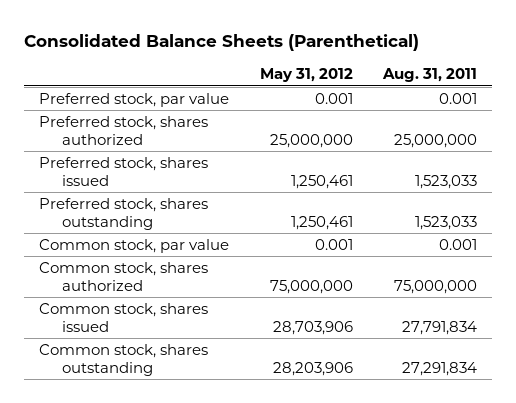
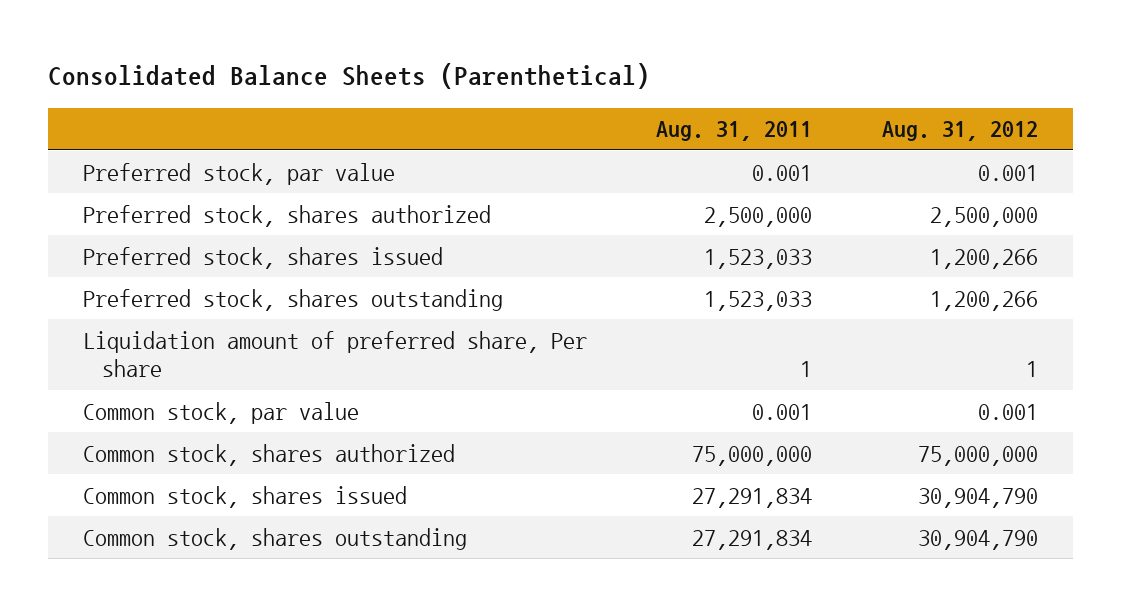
[259,68,353,83] May 31, 2012 -> none
none -> [881,121,1038,142] Aug. 31, 2012
[393,134,477,149] 25,000,000 -> [704,206,813,227] 2,500,000
none -> [82,330,587,378] Liquidation amount of preferred share, Per share
[401,321,477,336] 27,791,834 -> [692,487,813,508] 27,291,834

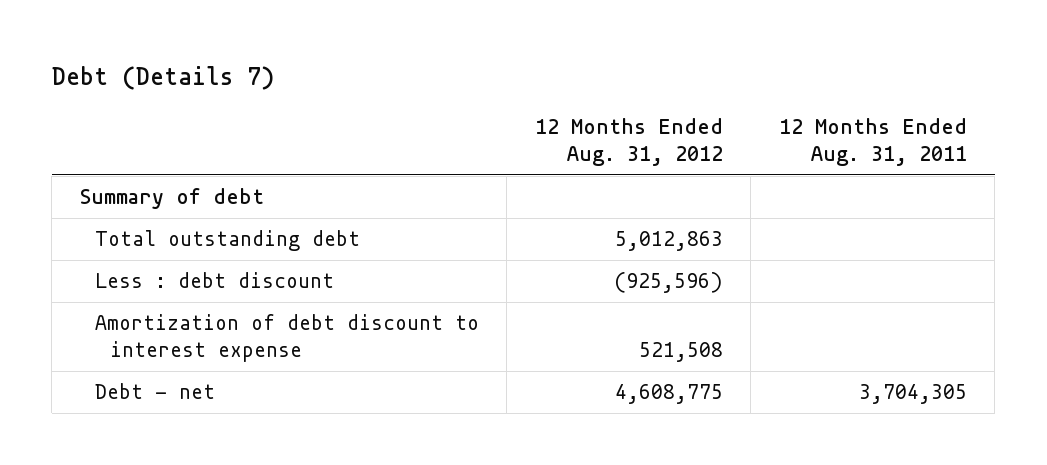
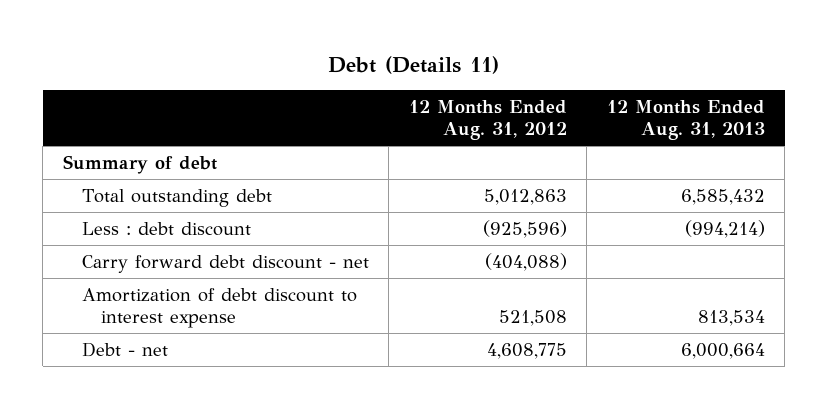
[51,65,274,90] Debt (Details 7) -> [327,55,499,74] Debt (Details 11)
[778,118,967,167] 12 Months Ended Aug. 31, 2011 -> none
none -> [606,100,765,141] 12 Months Ended Aug. 31, 2013
none -> [81,255,369,274] Carry forward debt discount - net

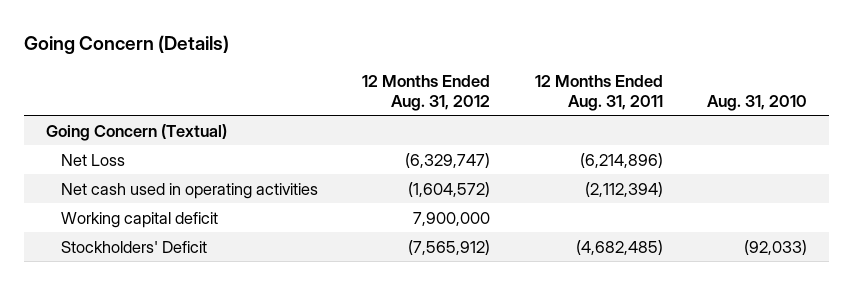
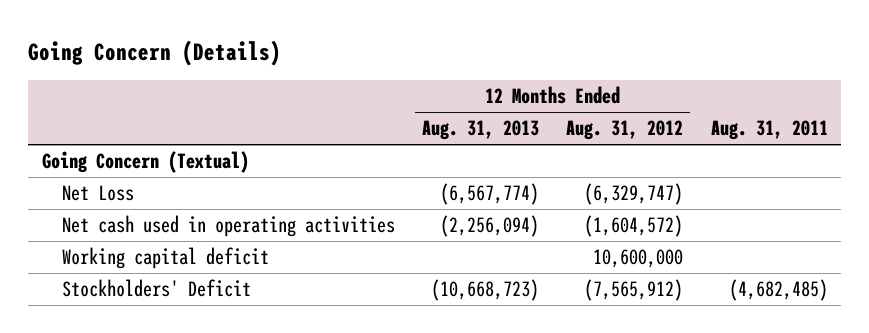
[534,74,663,111] 12 Months Ended Aug. 31, 2011 -> none
[707,94,808,111] Aug. 31, 2010 -> none
none -> [421,120,539,141] Aug. 31, 2013
none -> [710,120,828,141] Aug. 31, 2011
[413,211,491,226] 7,900,000 -> [593,249,684,269] 10,600,000

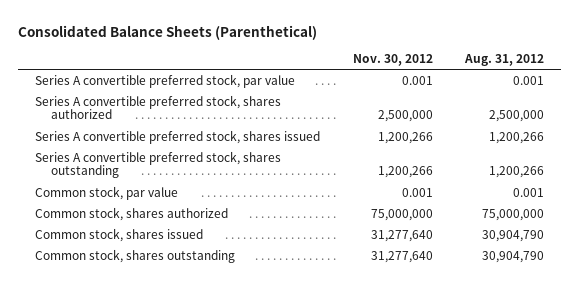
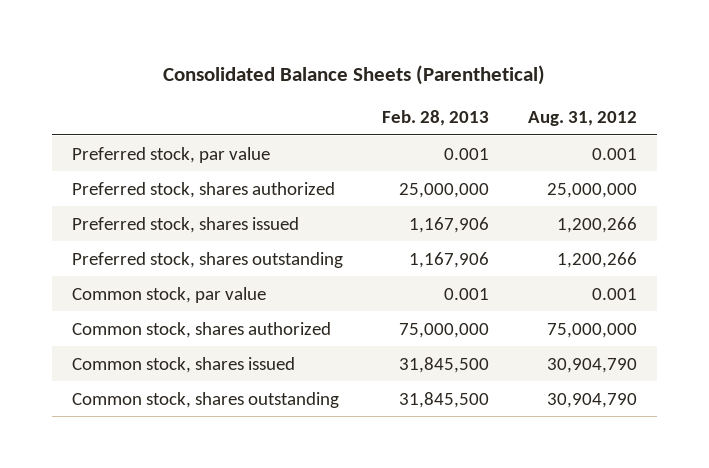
[352,54,433,67] Nov. 30, 2012 -> none
none -> [381,109,489,126] Feb. 28, 2013
[34,73,295,88] Series A convertible preferred stock, par value -> [71,146,270,163] Preferred stock, par value
[34,94,281,120] Series A convertible preferred stock, shares authorized -> [71,181,335,198] Preferred stock, shares authorized
[489,110,545,123] 2,500,000 -> [547,182,638,198] 25,000,000
[34,129,320,144] Series A convertible preferred stock, shares issued -> [71,216,299,233] Preferred stock, shares issued
[34,150,281,179] Series A convertible preferred stock, shares outstanding -> [71,251,343,268] Preferred stock, shares outstanding

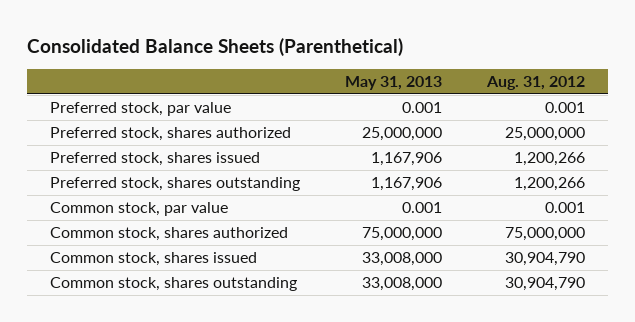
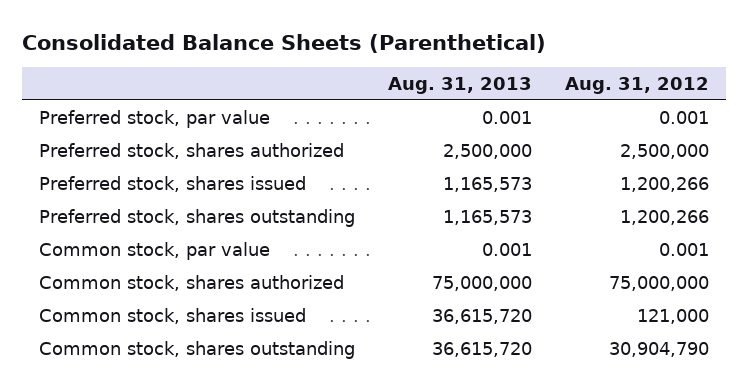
[345,76,443,91] May 31, 2013 -> none
none -> [388,77,533,95] Aug. 31, 2013
[505,127,586,142] 25,000,000 -> [620,143,710,159] 2,500,000
[505,252,586,267] 30,904,790 -> [637,308,710,324] 121,000

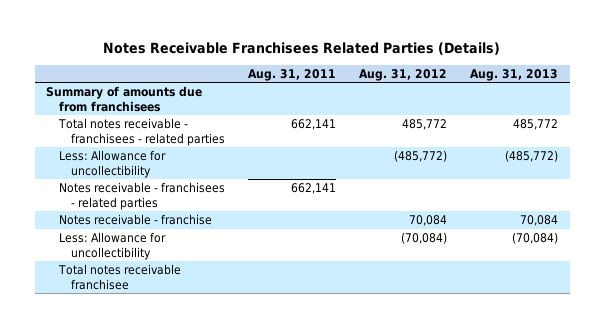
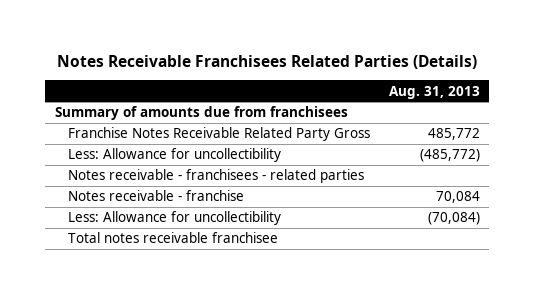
[248,68,337,81] Aug. 31, 2011 -> none
[359,68,448,81] Aug. 31, 2012 -> none
[57,118,225,146] Total notes receivable - franchisees - related parties -> [67,127,370,142] Franchise Notes Receivable Related Party Gross

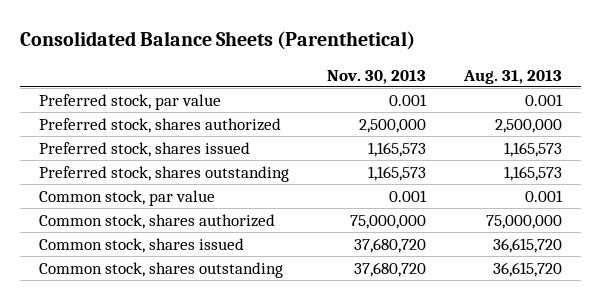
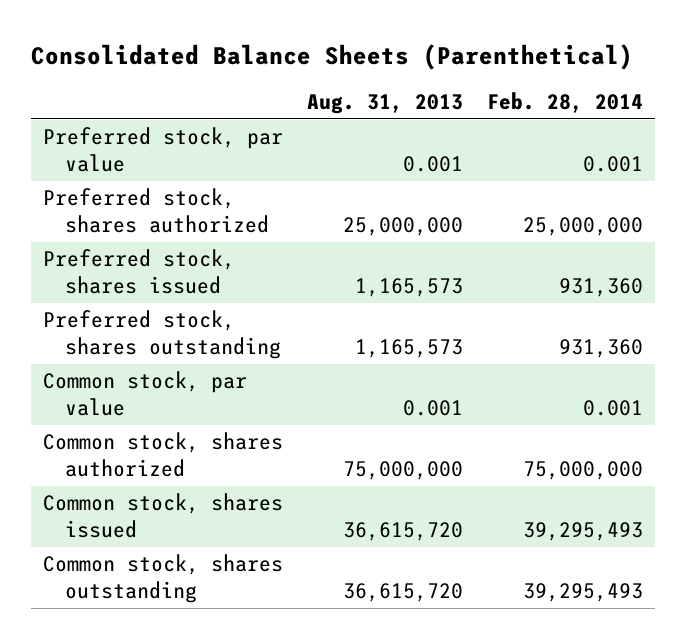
[326,69,426,84] Nov. 30, 2013 -> none
none -> [487,92,644,114] Feb. 28, 2014
[495,118,563,133] 2,500,000 -> [343,217,464,237] 25,000,000

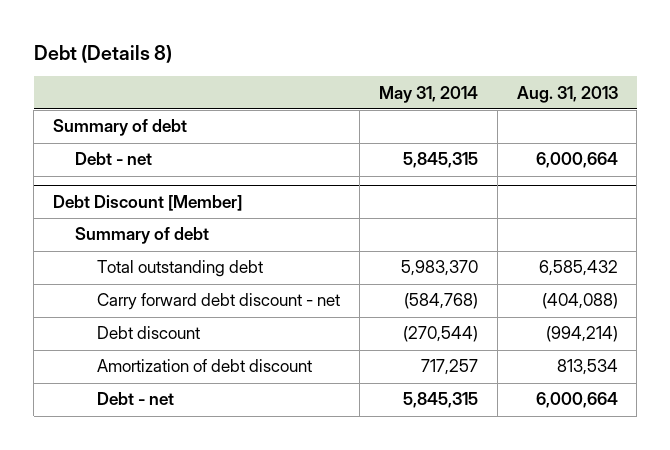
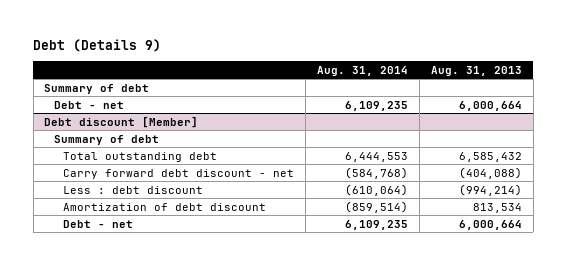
[33,44,172,63] Debt (Details 8) -> [33,39,162,53] Debt (Details 9)
[378,85,478,103] May 31, 2014 -> none
none -> [316,65,408,76] Aug. 31, 2014
[52,195,242,212] Debt Discount [Member] -> [44,116,199,128] Debt discount [Member]
[97,326,201,340] Debt discount -> [62,185,203,194] Less : debt discount

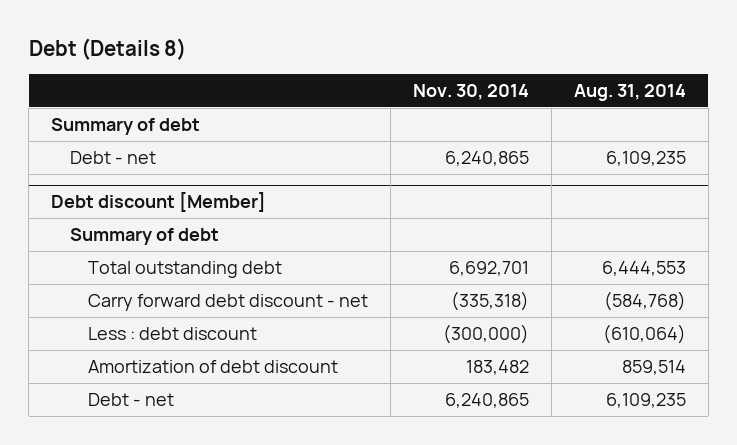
[33,39,162,53] Debt (Details 9) -> [28,38,186,61] Debt (Details 8)
[430,65,522,76] Aug. 31, 2013 -> none
none -> [413,84,530,101] Nov. 30, 2014
[344,200,408,213] (859,514) -> [621,359,686,375] 859,514

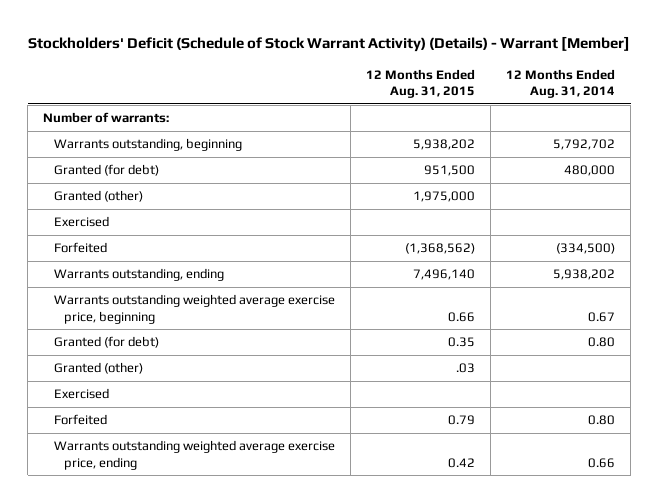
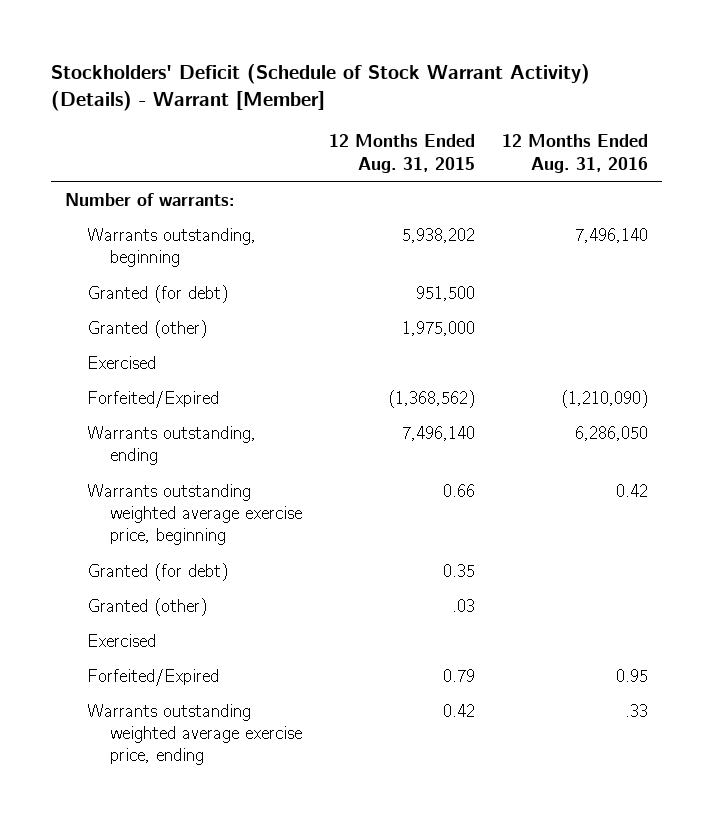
[505,68,615,98] 12 Months Ended Aug. 31, 2014 -> none
none -> [501,134,648,173] 12 Months Ended Aug. 31, 2016
[53,242,107,254] Forfeited -> [87,390,220,408] Forfeited/Expired
[53,414,107,426] Forfeited -> [87,668,220,686] Forfeited/Expired

